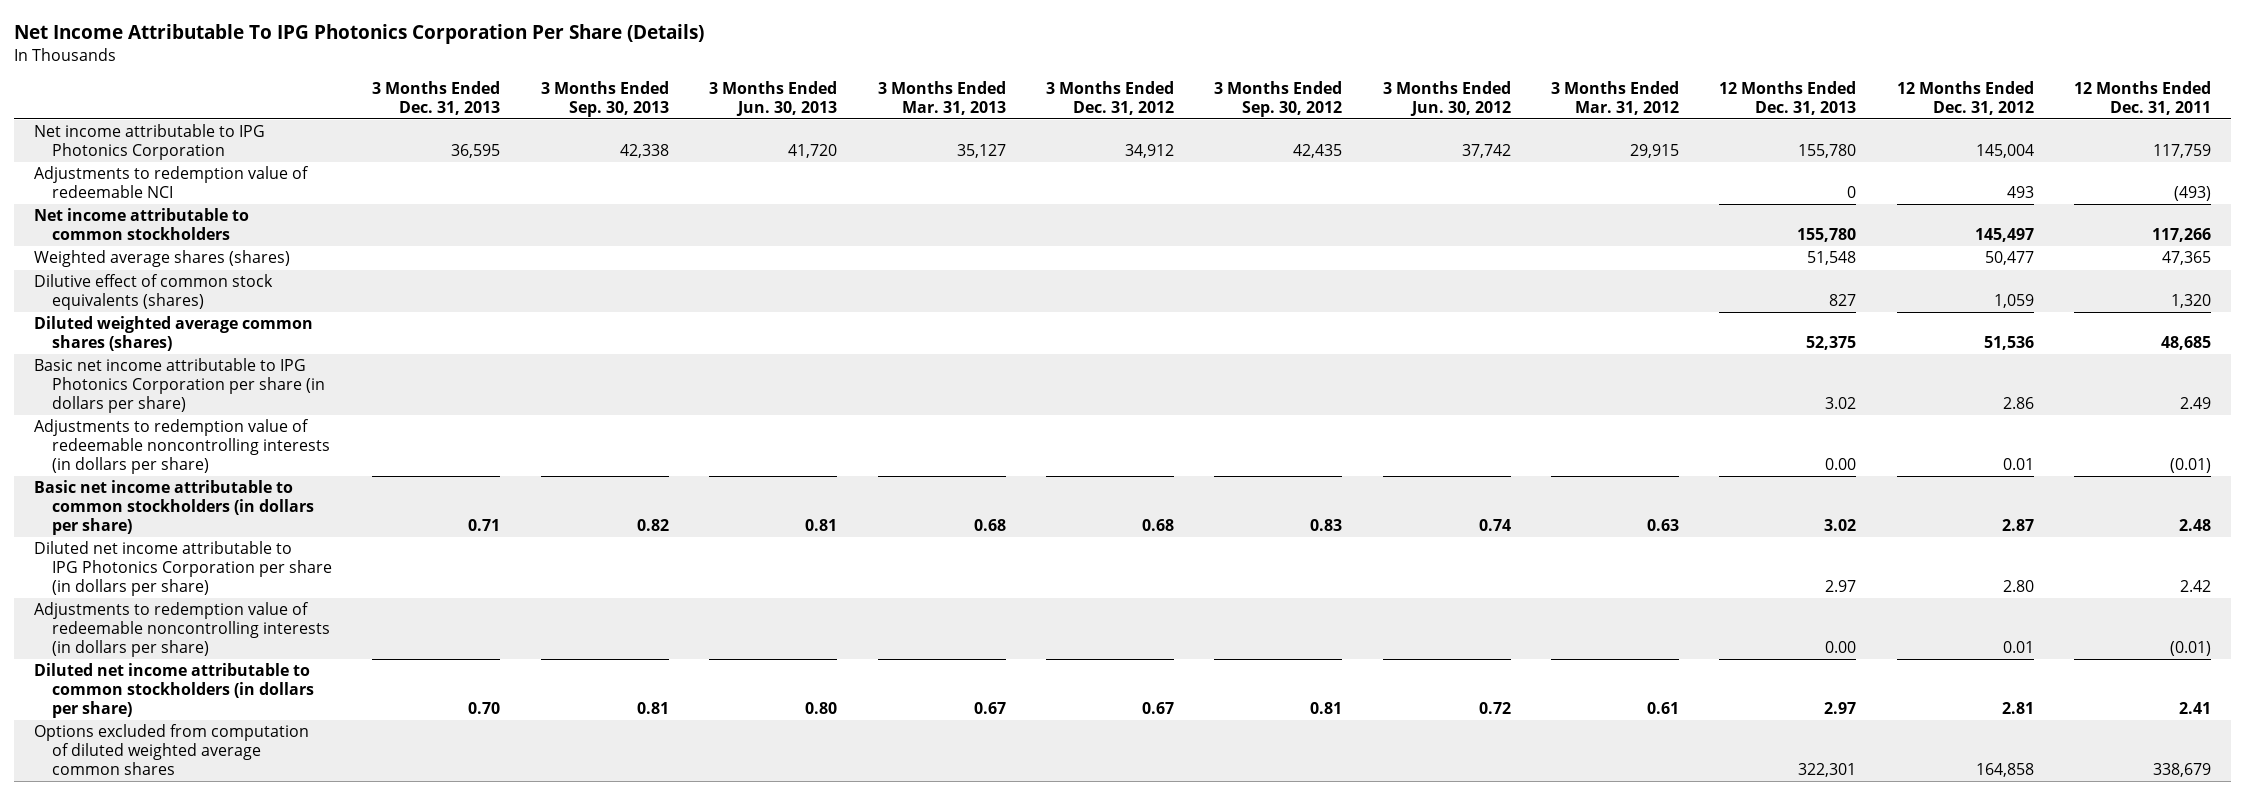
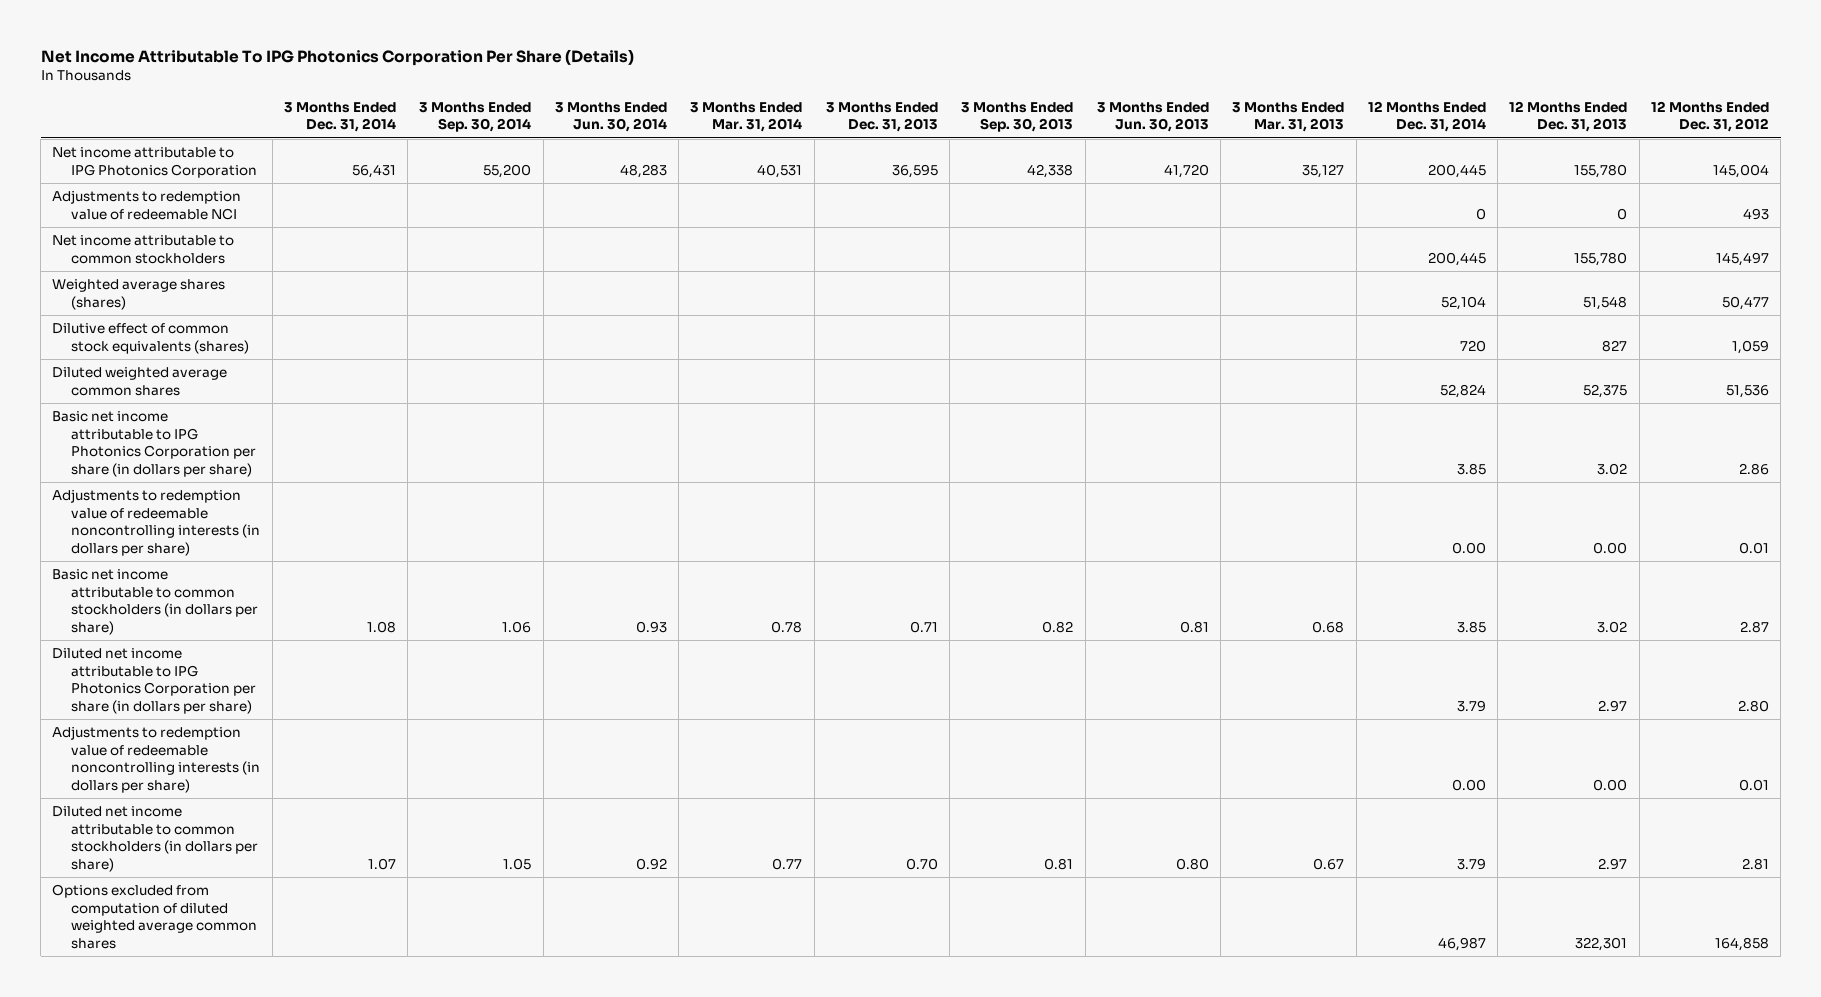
[1045,80,1174,115] 3 Months Ended Dec. 31, 2012 -> none
[1214,80,1343,117] 3 Months Ended Sep. 30, 2012 -> none
[1382,80,1511,116] 3 Months Ended Jun. 30, 2012 -> none
[1551,80,1680,115] 3 Months Ended Mar. 31, 2012 -> none
[2074,80,2212,115] 12 Months Ended Dec. 31, 2011 -> none
none -> [283,101,396,133] 3 Months Ended Dec. 31, 2014
none -> [419,101,532,133] 3 Months Ended Sep. 30, 2014
none -> [554,101,667,133] 3 Months Ended Jun. 30, 2014
none -> [690,101,803,133] 3 Months Ended Mar. 31, 2014
none -> [1367,100,1486,133] 12 Months Ended Dec. 31, 2014
[34,316,314,352] Diluted weighted average common shares (shares) -> [52,367,228,396] Diluted weighted average common shares

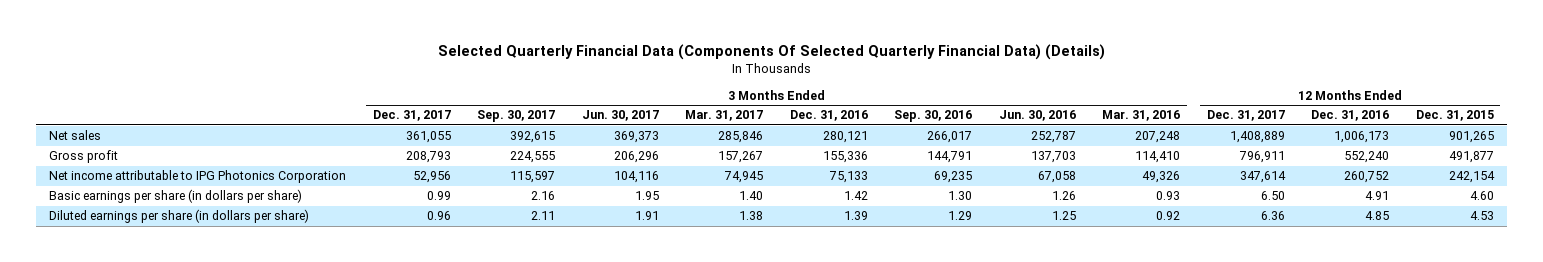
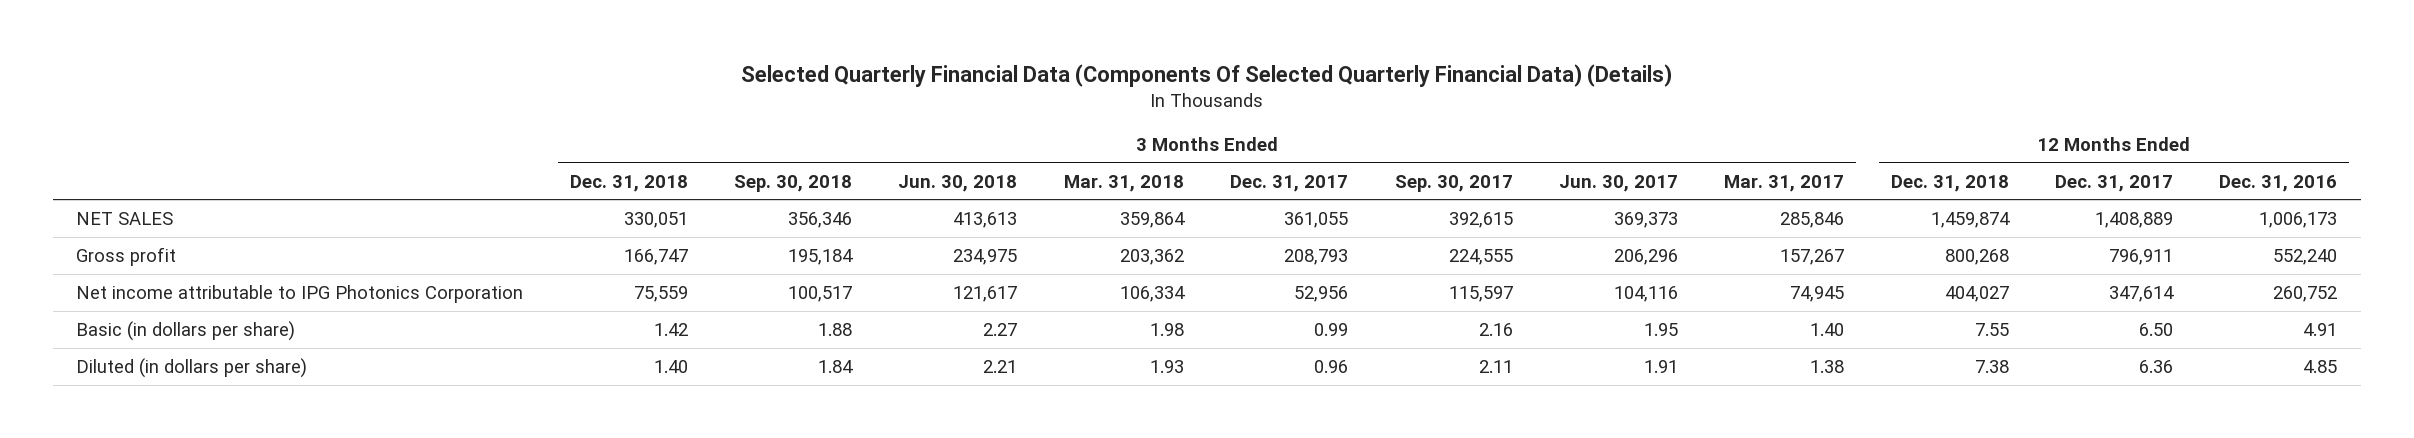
[789,110,868,122] Dec. 31, 2016 -> none
[894,110,973,123] Sep. 30, 2016 -> none
[998,110,1076,122] Jun. 30, 2016 -> none
[1102,110,1181,122] Mar. 31, 2016 -> none
[1415,110,1494,122] Dec. 31, 2015 -> none
none -> [569,174,688,192] Dec. 31, 2018
none -> [734,174,853,192] Sep. 30, 2018
none -> [898,174,1018,192] Jun. 30, 2018
none -> [1063,174,1184,192] Mar. 31, 2018
none -> [1890,174,2009,192] Dec. 31, 2018
[49,130,102,141] Net sales -> [76,212,174,226] NET SALES
[49,189,303,204] Basic earnings per share (in dollars per share) -> [76,321,296,342] Basic (in dollars per share)
[49,209,310,224] Diluted earnings per share (in dollars per share) -> [76,358,308,379] Diluted (in dollars per share)

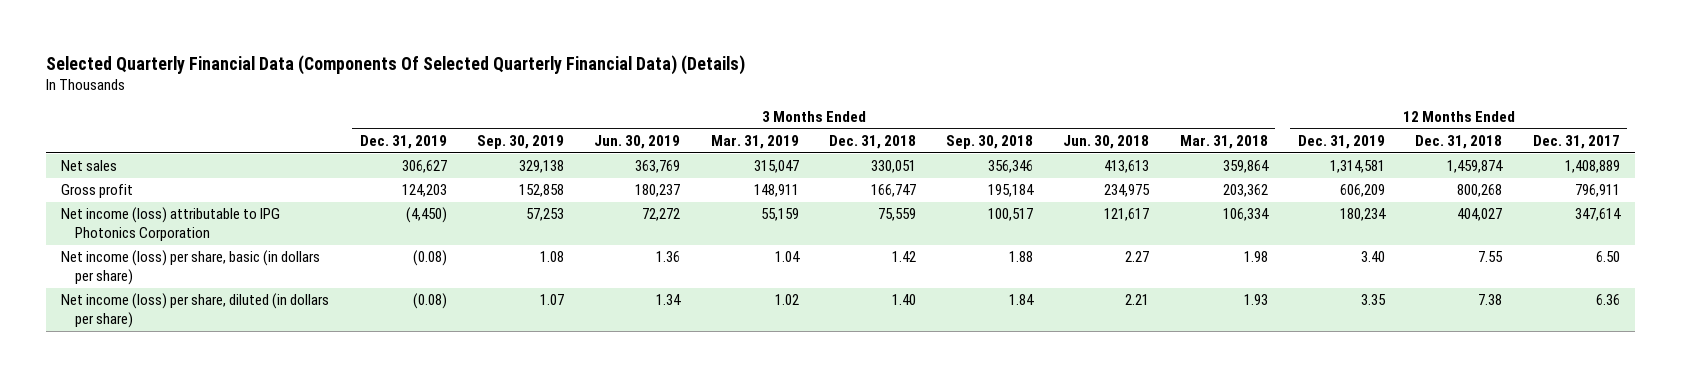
[1230,174,1349,192] Dec. 31, 2017 -> none
[1394,174,1513,192] Sep. 30, 2017 -> none
[1558,174,1678,192] Jun. 30, 2017 -> none
[1724,174,1845,192] Mar. 31, 2017 -> none
[2219,174,2338,192] Dec. 31, 2016 -> none
none -> [359,135,447,150] Dec. 31, 2019
none -> [476,135,564,150] Sep. 30, 2019
none -> [594,135,681,150] Jun. 30, 2019
none -> [710,135,799,150] Mar. 31, 2019
none -> [1297,135,1385,150] Dec. 31, 2019
[76,212,174,226] NET SALES -> [61,160,118,172] Net sales
[76,285,524,304] Net income attributable to IPG Photonics Corporation -> [61,207,281,241] Net income (loss) attributable to IPG Photonics Corporation
[76,321,296,342] Basic (in dollars per share) -> [61,250,321,285] Net income (loss) per share, basic (in dollars per share)
[76,358,308,379] Diluted (in dollars per share) -> [61,293,330,328] Net income (loss) per share, diluted (in dollars per share)

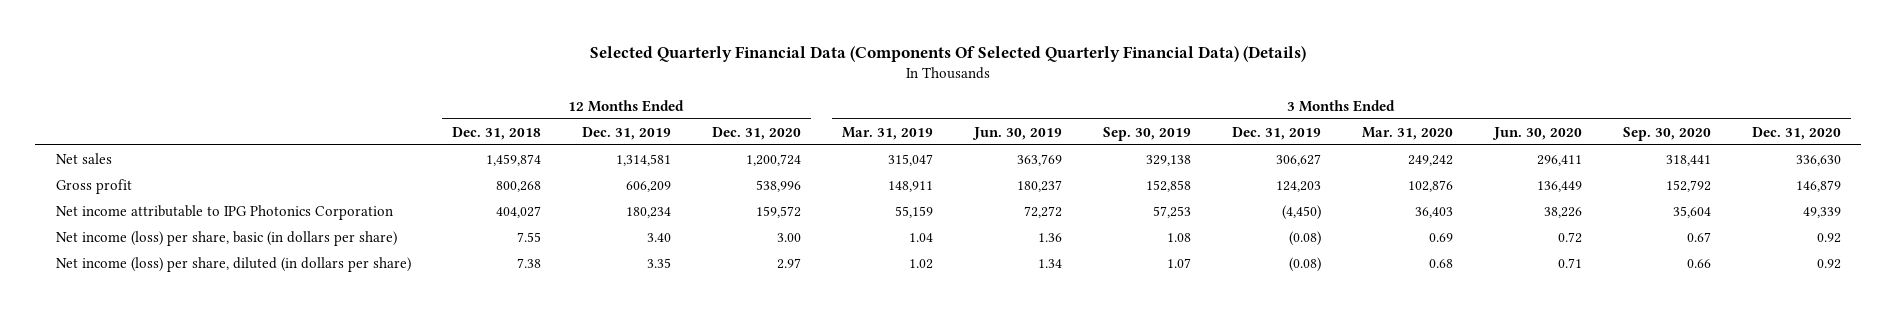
[828,135,916,150] Dec. 31, 2018 -> none
[946,135,1034,150] Sep. 30, 2018 -> none
[1063,135,1150,150] Jun. 30, 2018 -> none
[1179,135,1268,150] Mar. 31, 2018 -> none
[1532,135,1620,150] Dec. 31, 2017 -> none
none -> [711,126,801,140] Dec. 31, 2020
none -> [1361,126,1453,140] Mar. 31, 2020
none -> [1491,126,1582,140] Jun. 30, 2020
none -> [1622,126,1711,141] Sep. 30, 2020
none -> [1751,126,1841,140] Dec. 31, 2020
[61,207,281,241] Net income (loss) attributable to IPG Photonics Corporation -> [55,204,393,220] Net income attributable to IPG Photonics Corporation

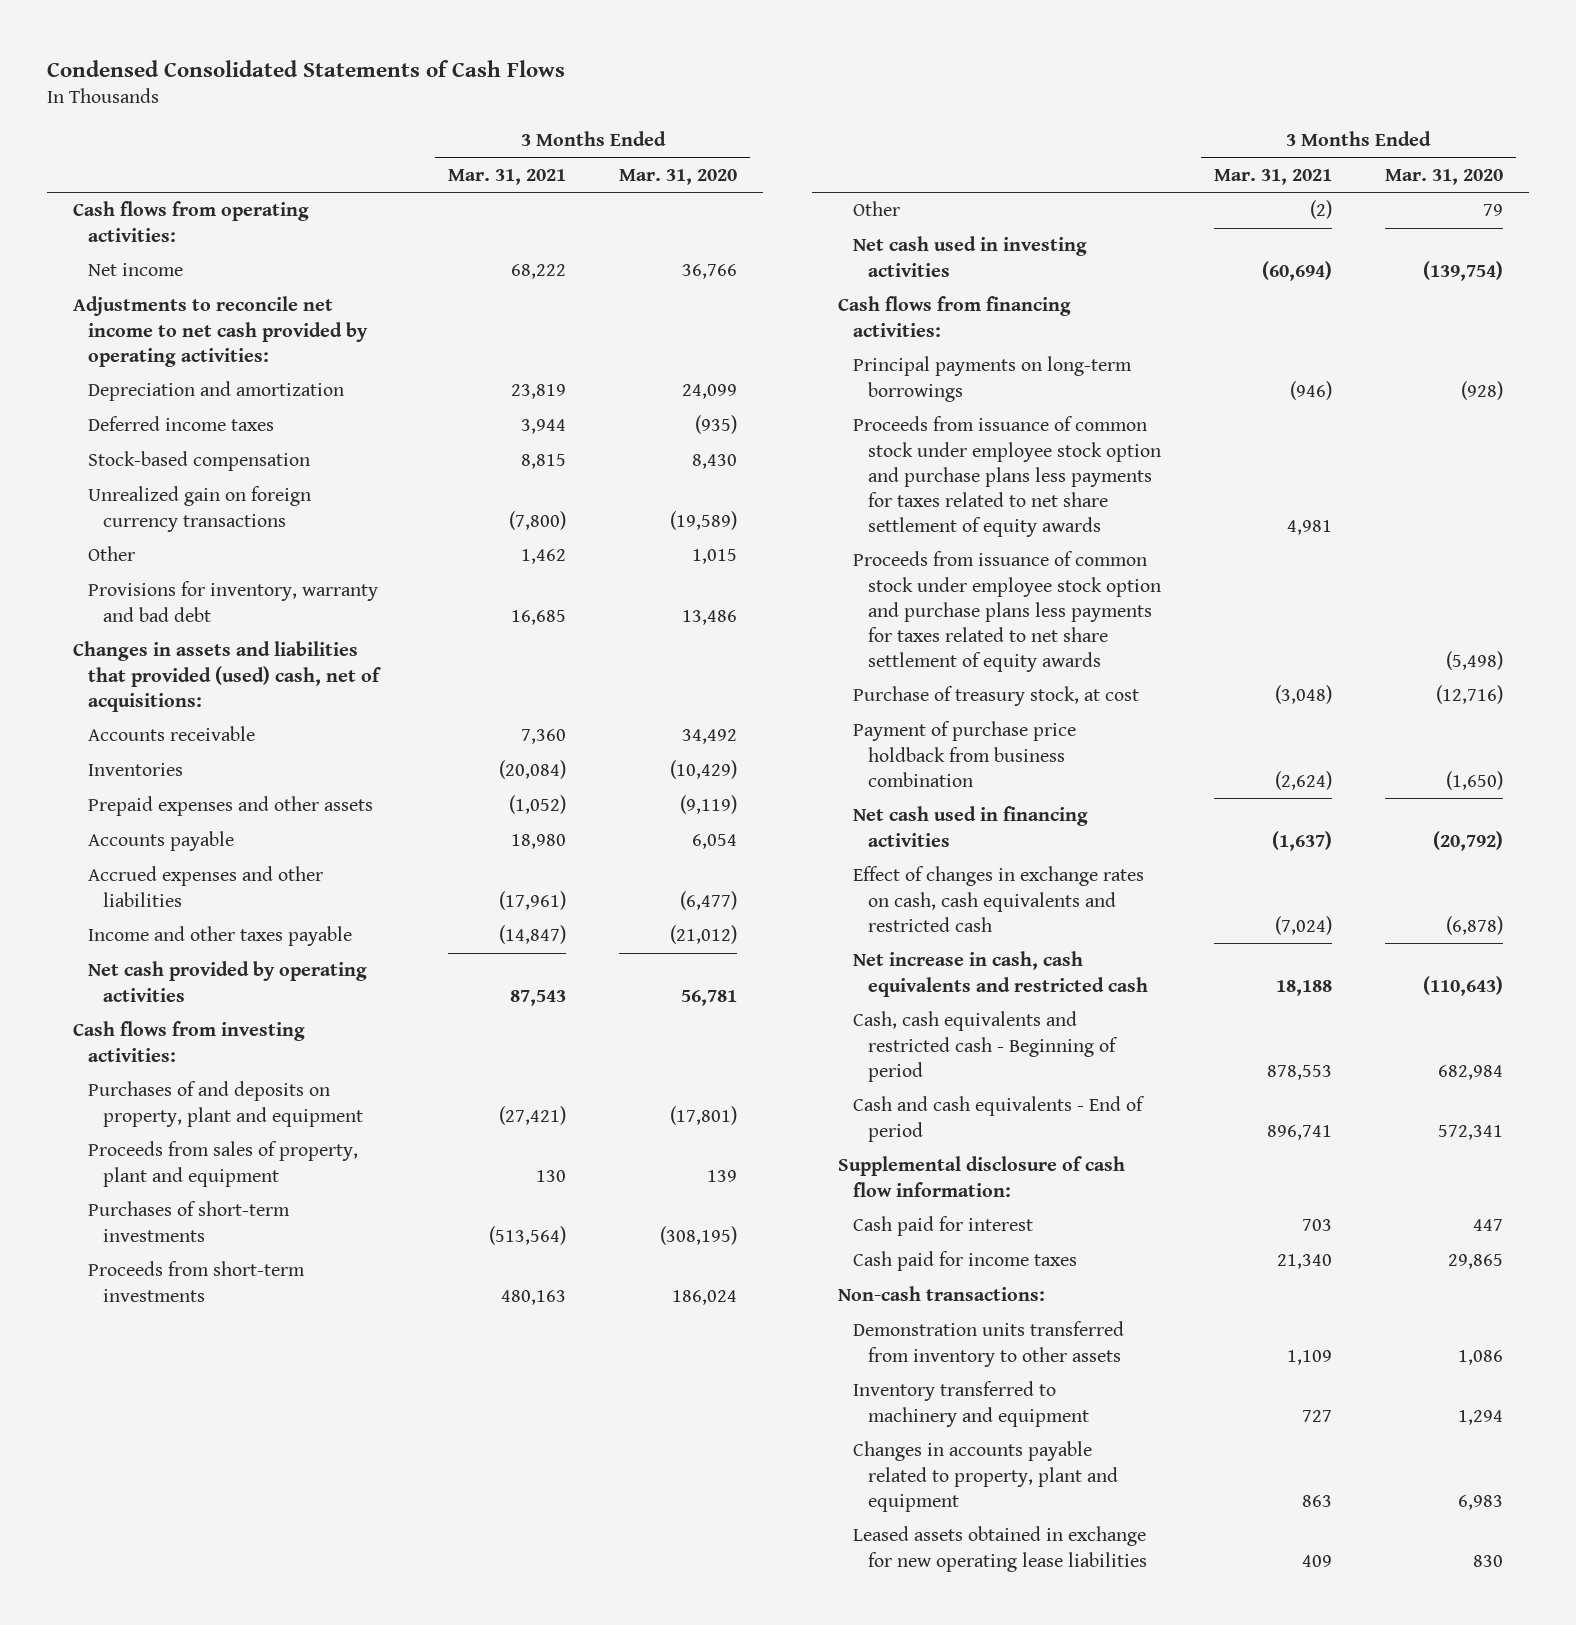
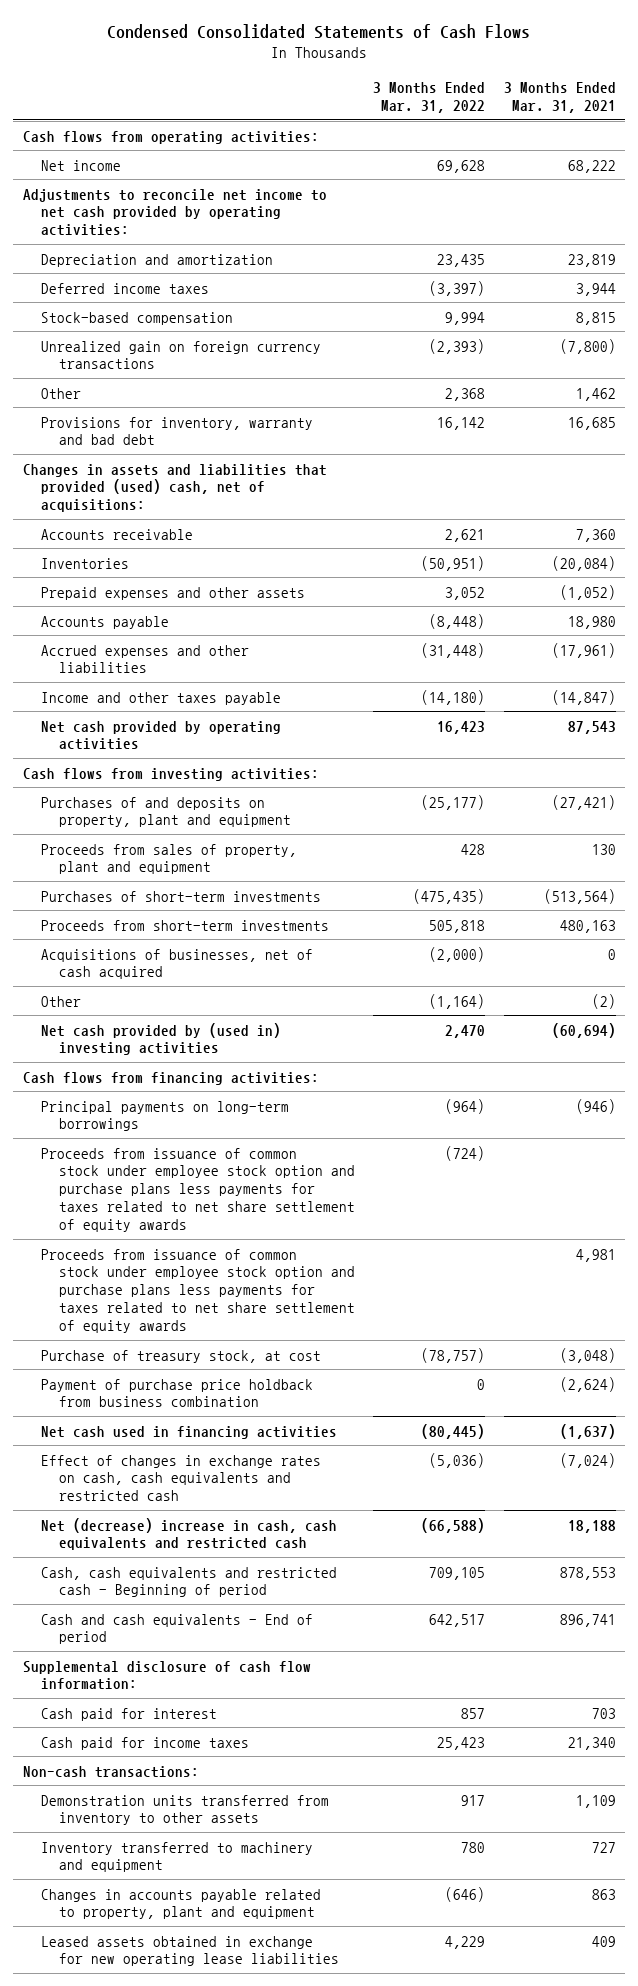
[619,168,738,185] Mar. 31, 2020 -> none
none -> [373,82,486,113] 3 Months Ended Mar. 31, 2022
none -> [40,948,313,980] Acquisitions of businesses, net of cash acquired
[853,236,1088,277] Net cash used in investing activities -> [40,1022,281,1056] Net cash provided by (used in) investing activities
[853,416,1162,537] Proceeds from issuance of common stock under employee stock option and purchase plans less payments for taxes related to net share settlement of equity awards -> [40,1248,355,1333] Proceeds from issuance of common stock under employee stock option and purchase plans less payments for taxes related to net share settlement of equity awards
[853,951,1149,997] Net increase in cash, cash equivalents and restricted cash -> [40,1517,337,1551] Net (decrease) increase in cash, cash equivalents and restricted cash

